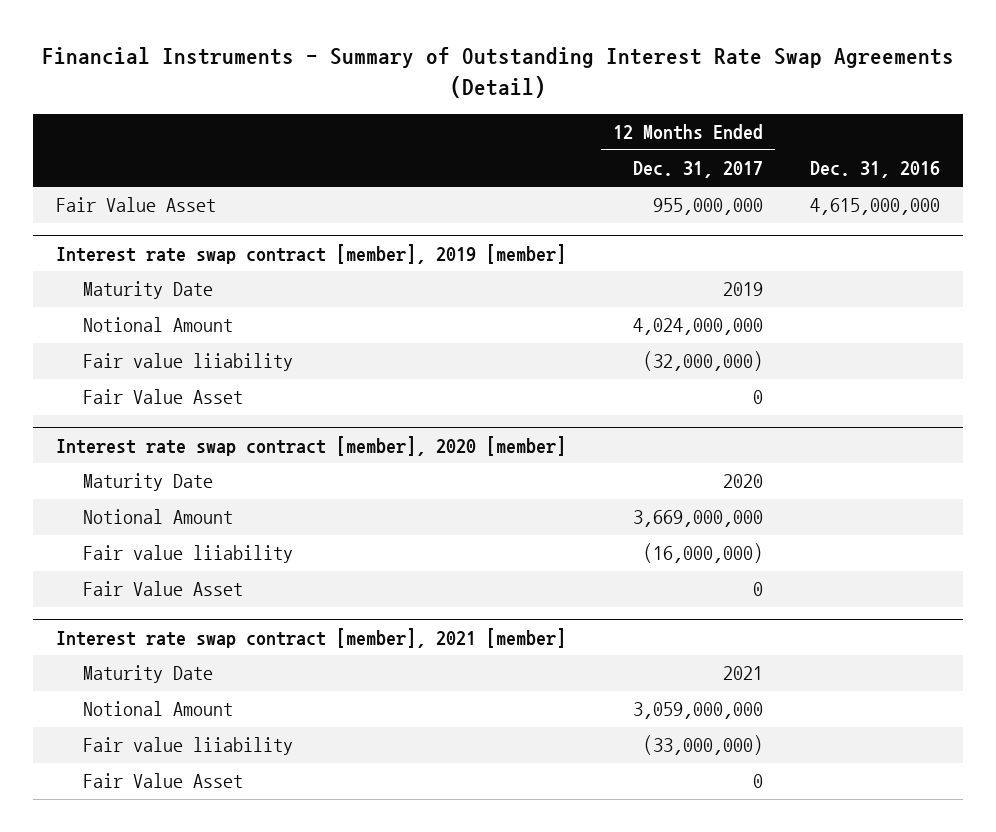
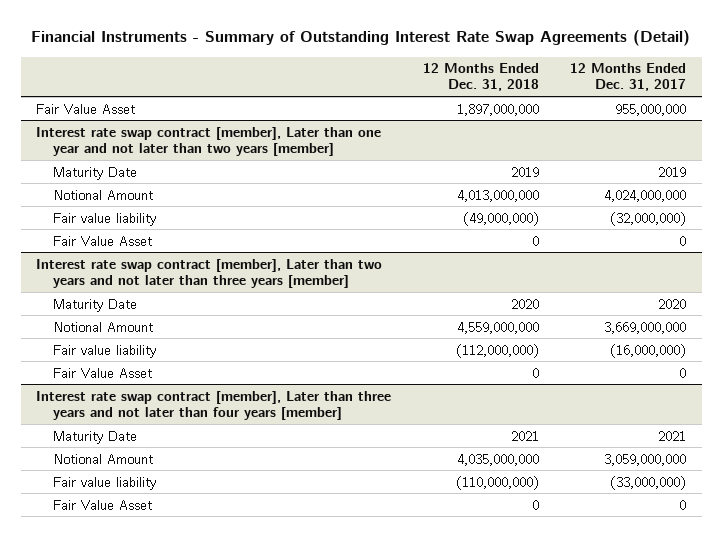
[809,161,940,179] Dec. 31, 2016 -> none
none -> [422,63,539,92] 12 Months Ended Dec. 31, 2018
[56,243,567,264] Interest rate swap contract [member], 2019 [member] -> none
none -> [36,126,382,156] Interest rate swap contract [member], Later than one year and not later than two years [member]
[82,353,293,372] Fair value liiability -> [53,212,157,226] Fair value liability
[56,435,567,456] Interest rate swap contract [member], 2020 [member] -> none
none -> [36,258,383,288] Interest rate swap contract [member], Later than two years and not later than three years [member]
[82,545,293,564] Fair value liiability -> [53,344,157,358] Fair value liability
[56,627,567,648] Interest rate swap contract [member], 2021 [member] -> none
none -> [36,390,392,420] Interest rate swap contract [member], Later than three years and not later than four years [member]
[82,737,293,756] Fair value liiability -> [53,476,157,490] Fair value liability

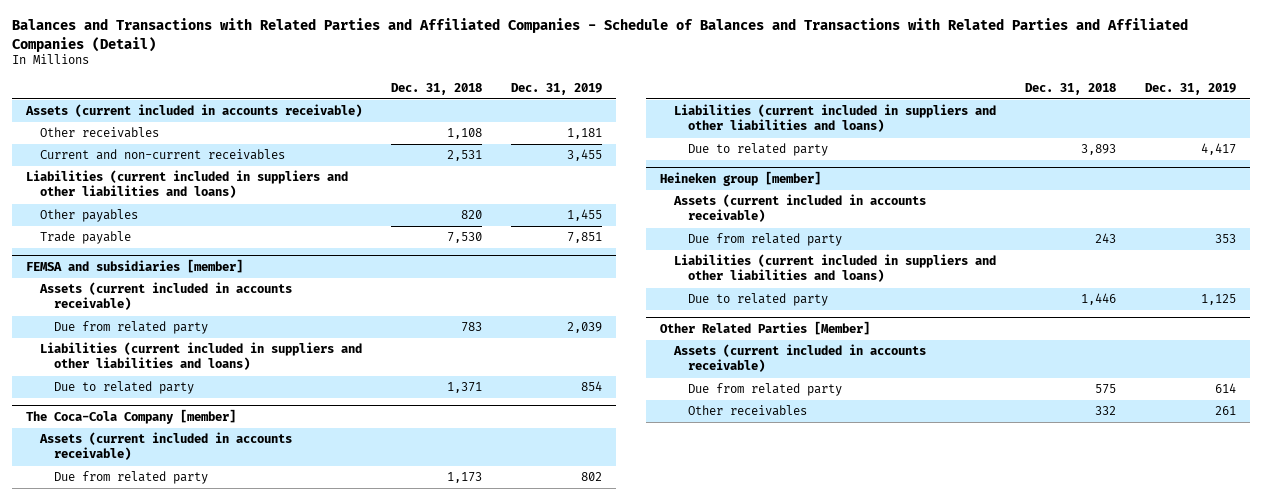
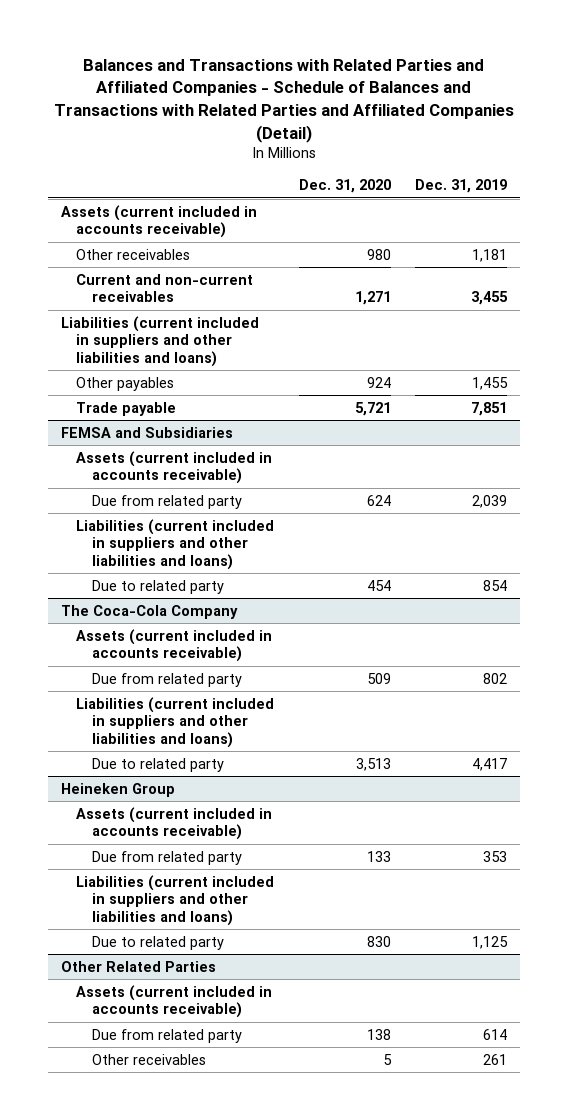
[391,82,483,95] Dec. 31, 2018 -> none
none -> [298,179,391,194] Dec. 31, 2020
[26,258,244,273] FEMSA and subsidiaries [member] -> [60,426,233,438] FEMSA and Subsidiaries
[26,408,237,424] The Coca-Cola Company [member] -> [60,604,238,619] The Coca-Cola Company
[660,170,822,186] Heineken group [member] -> [60,782,175,797] Heineken Group
[660,320,871,335] Other Related Parties [Member] -> [60,960,216,972] Other Related Parties

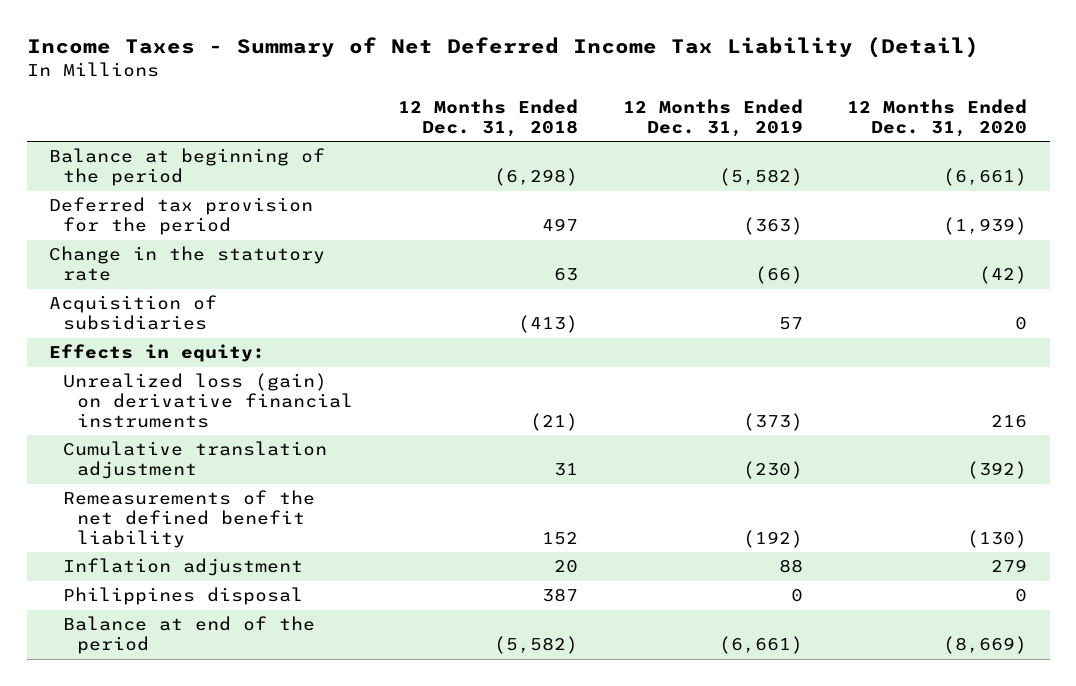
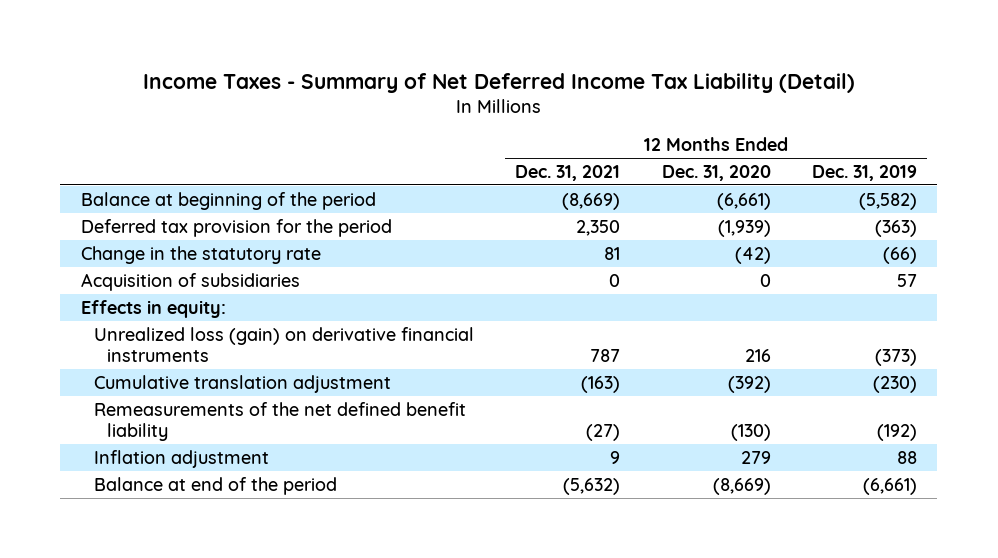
[398,98,579,137] 12 Months Ended Dec. 31, 2018 -> none
none -> [515,164,621,181] Dec. 31, 2021
[63,587,304,606] Philippines disposal -> none

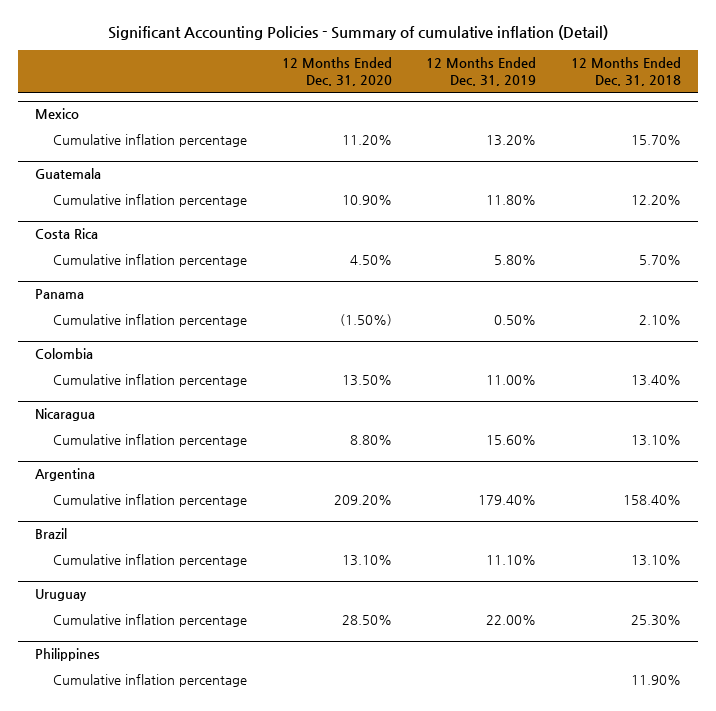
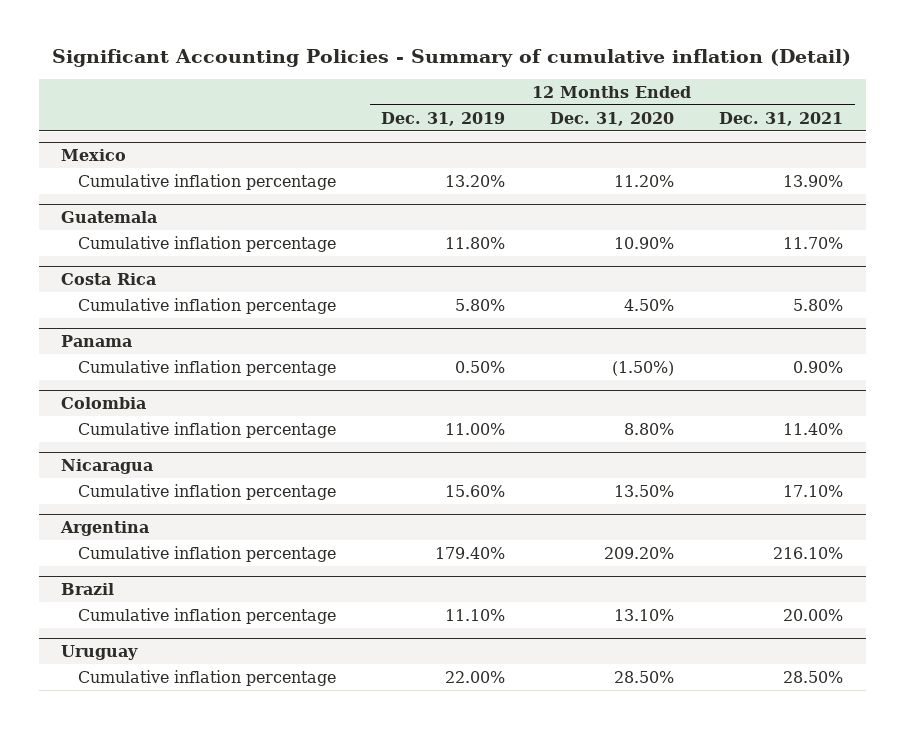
[570,57,681,86] 12 Months Ended Dec. 31, 2018 -> none
none -> [719,111,844,126] Dec. 31, 2021
[341,375,392,387] 13.50% -> [624,422,675,435] 8.80%
[349,435,392,446] 8.80% -> [614,484,675,497] 13.50%
[35,648,101,662] Philippines -> none
[53,674,248,688] Cumulative inflation percentage -> none

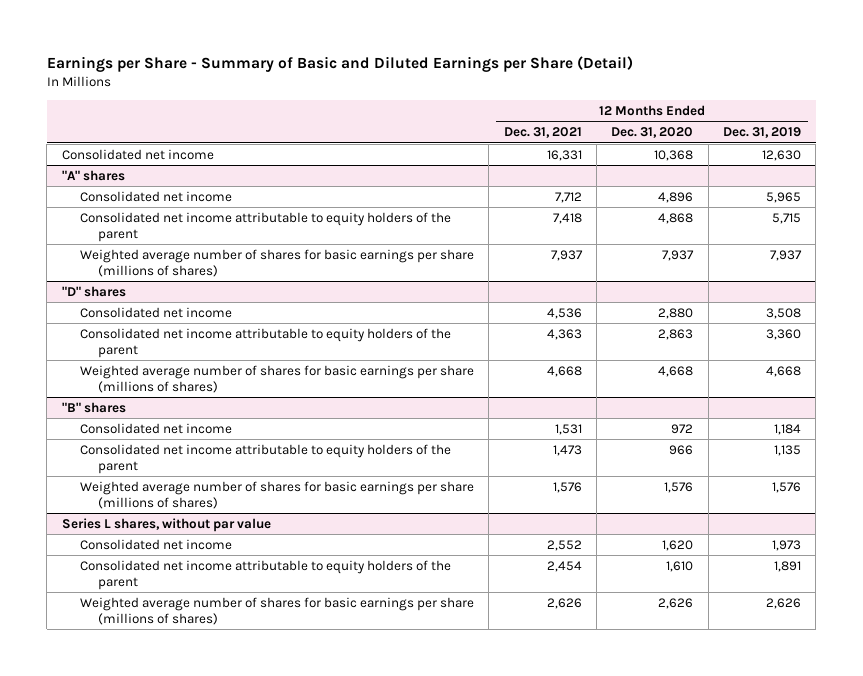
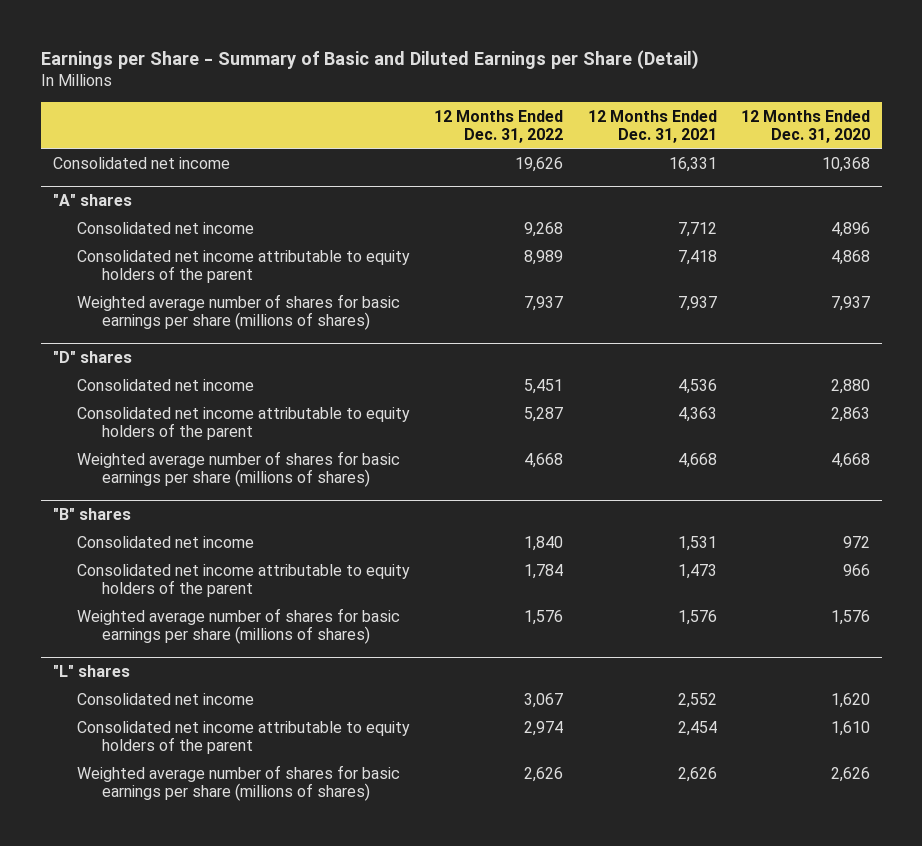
[722,127,801,139] Dec. 31, 2019 -> none
none -> [434,109,564,144] 12 Months Ended Dec. 31, 2022
[61,517,271,532] Series L shares, without par value -> [52,664,130,677] "L" shares

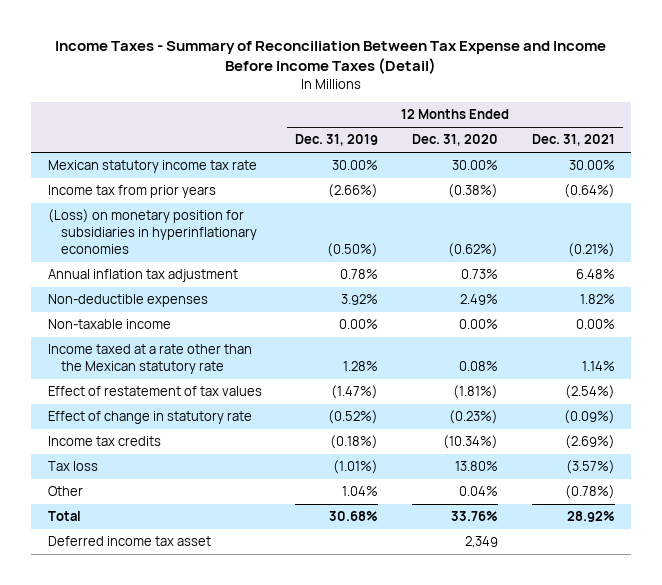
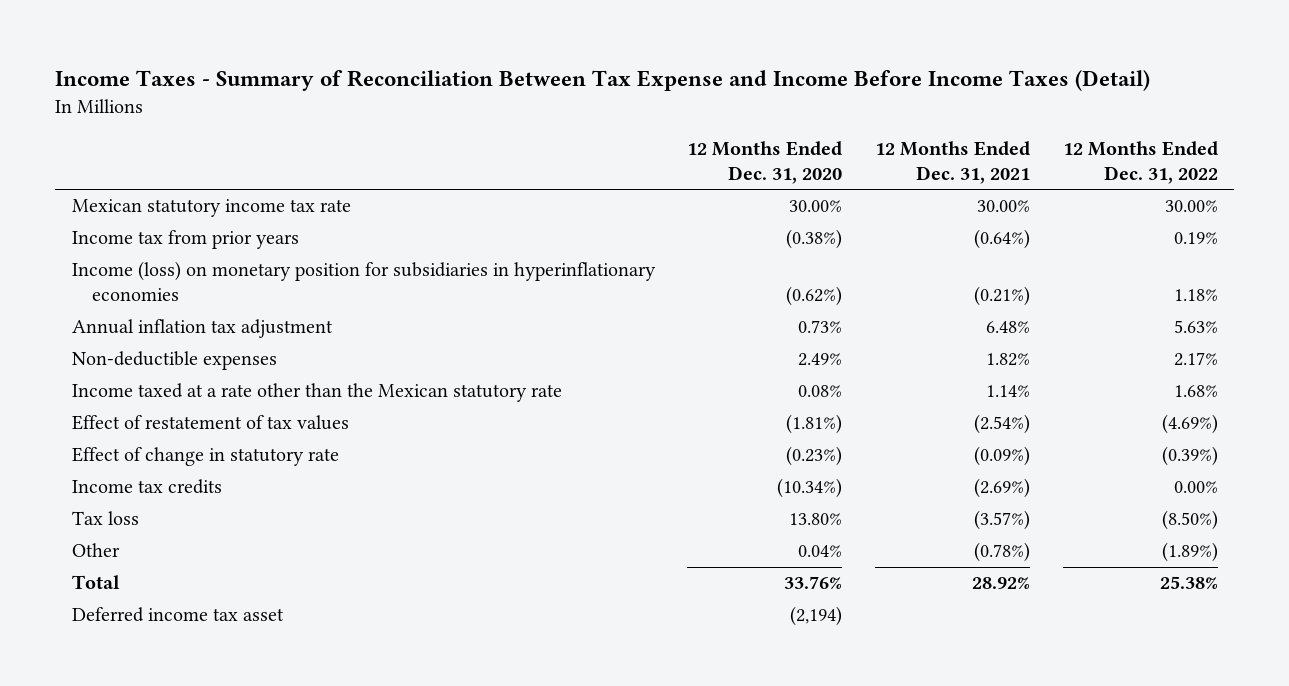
[295,134,379,147] Dec. 31, 2019 -> none
none -> [1062,140,1218,184] 12 Months Ended Dec. 31, 2022
[47,209,258,255] (Loss) on monetary position for subsidiaries in hyperinflationary economies -> [71,261,656,302] Income (loss) on monetary position for subsidiaries in hyperinflationary economies
[47,319,171,330] Non-taxable income -> none
[464,536,498,549] 2,349 -> [790,606,843,627] (2,194)

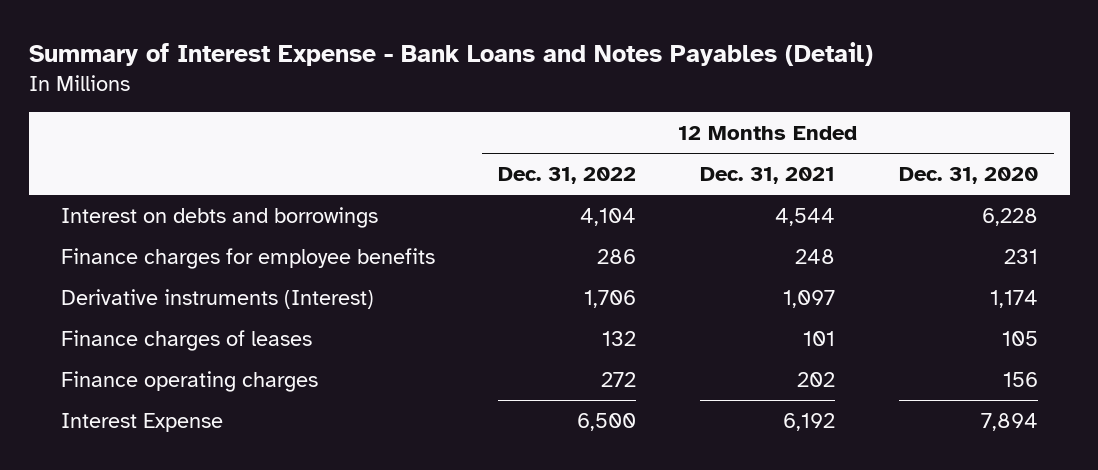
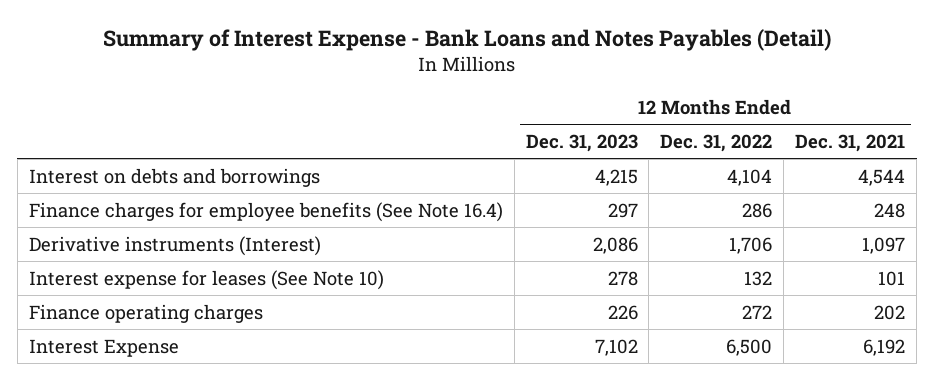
[898,166,1038,184] Dec. 31, 2020 -> none
none -> [525,133,638,152] Dec. 31, 2023
[60,247,435,269] Finance charges for employee benefits -> [28,201,503,222] Finance charges for employee benefits (See Note 16.4)
[60,329,312,351] Finance charges of leases -> [28,269,384,290] Interest expense for leases (See Note 10)

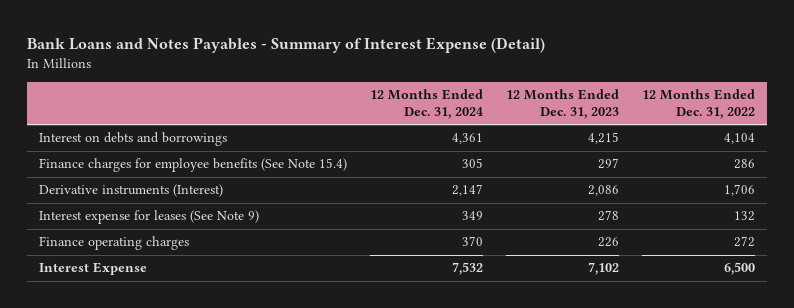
[102,29,831,52] Summary of Interest Expense - Bank Loans and Notes Payables (Detail) -> [26,36,545,53] Bank Loans and Notes Payables - Summary of Interest Expense (Detail)
[795,133,906,152] Dec. 31, 2021 -> none
none -> [369,89,483,120] 12 Months Ended Dec. 31, 2024
[28,201,503,222] Finance charges for employee benefits (See Note 16.4) -> [38,158,347,173] Finance charges for employee benefits (See Note 15.4)
[28,269,384,290] Interest expense for leases (See Note 10) -> [38,210,259,225] Interest expense for leases (See Note 9)

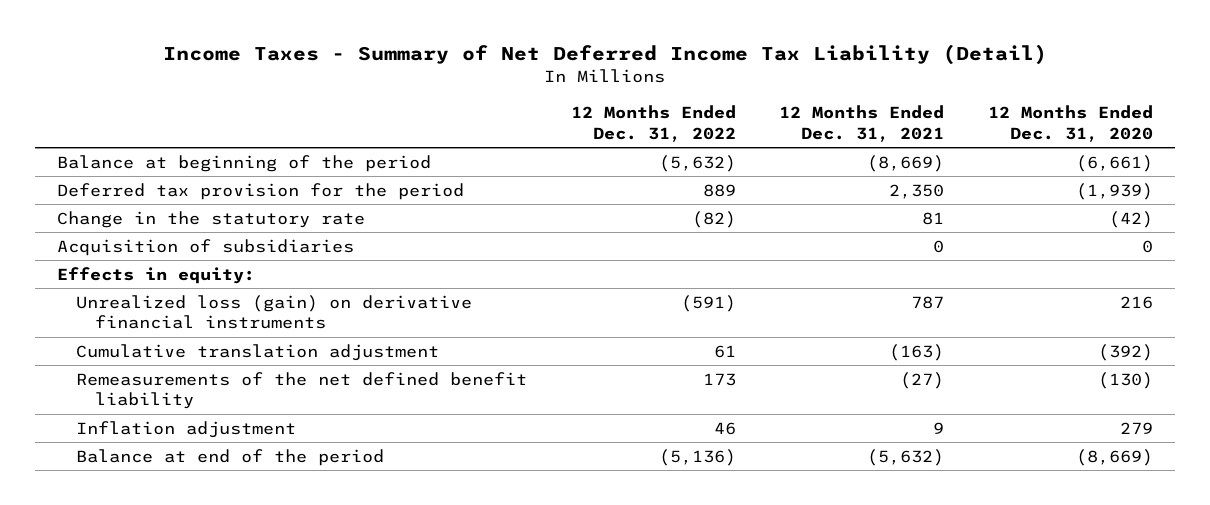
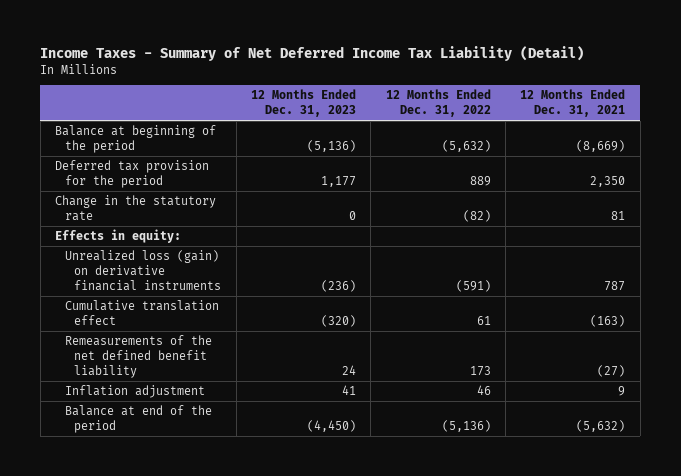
[987,105,1153,142] 12 Months Ended Dec. 31, 2020 -> none
none -> [251,89,357,118] 12 Months Ended Dec. 31, 2023
[56,238,354,256] Acquisition of subsidiaries -> none
[75,343,439,361] Cumulative translation adjustment -> [64,300,219,325] Cumulative translation effect

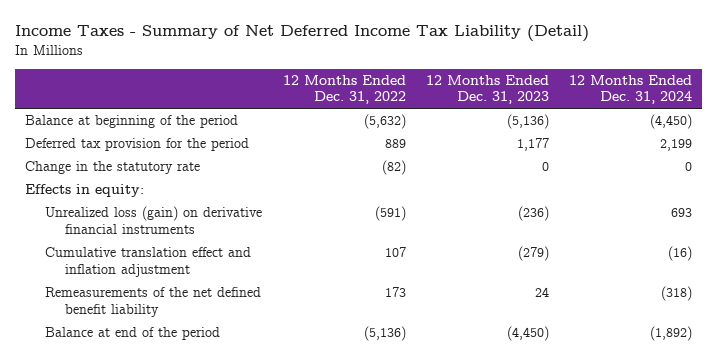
[520,89,626,118] 12 Months Ended Dec. 31, 2021 -> none
none -> [569,74,693,105] 12 Months Ended Dec. 31, 2024
[64,300,219,325] Cumulative translation effect -> [45,247,252,277] Cumulative translation effect and inflation adjustment
[321,314,357,327] (320) -> [517,246,549,262] (279)
[476,315,491,325] 61 -> [384,247,406,258] 107
[64,385,205,399] Inflation adjustment -> none

